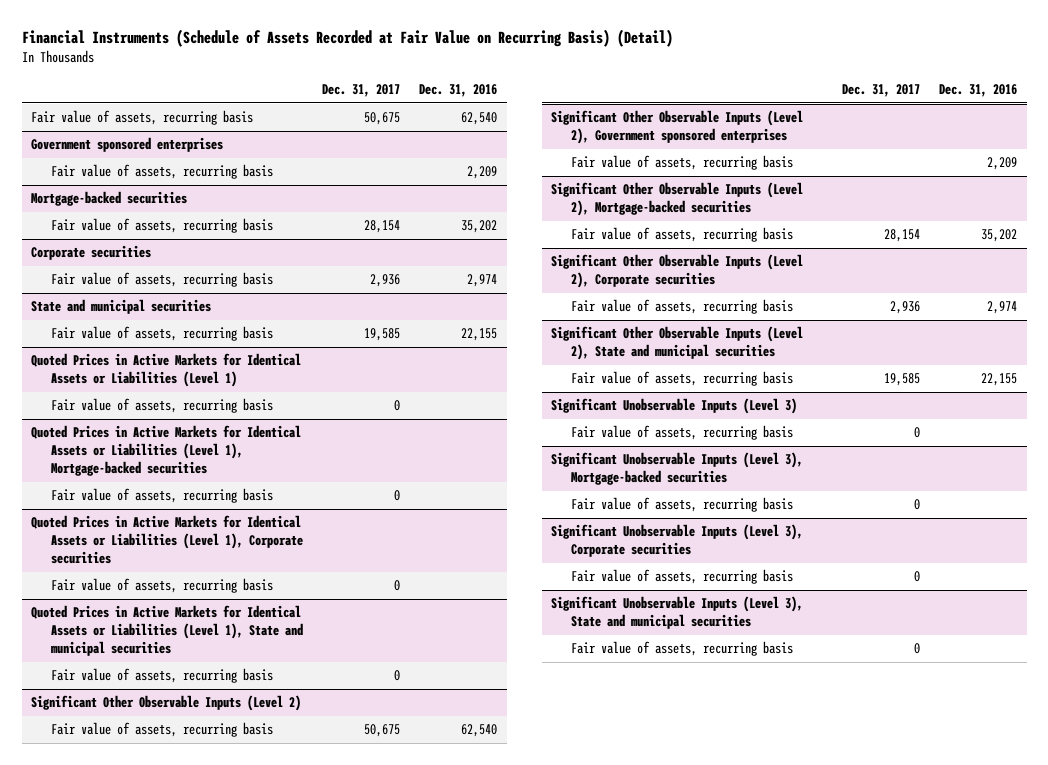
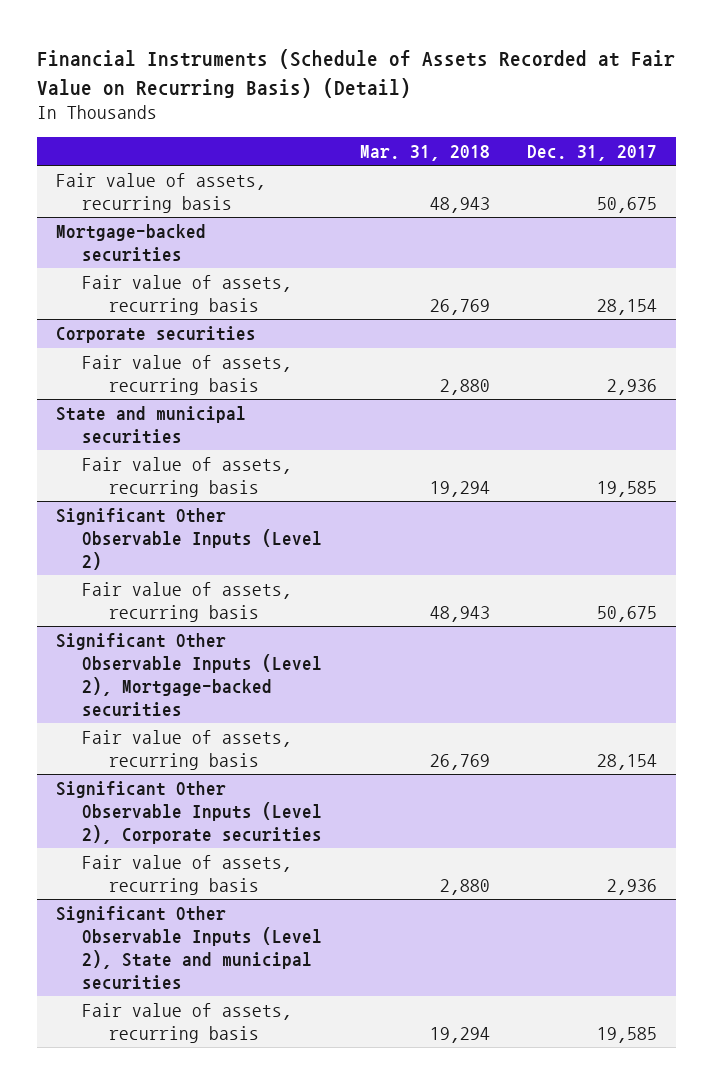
[419,84,498,98] Dec. 31, 2016 -> none
none -> [359,144,490,161] Mar. 31, 2018
[30,137,223,153] Government sponsored enterprises -> none
[51,164,274,180] Fair value of assets, recurring basis -> none
[30,353,301,388] Quoted Prices in Active Markets for Identical Assets or Liabilities (Level 1) -> none
[51,398,274,414] Fair value of assets, recurring basis -> none
[30,425,301,477] Quoted Prices in Active Markets for Identical Assets or Liabilities (Level 1), Mortgage-backed securities -> none
[51,488,274,504] Fair value of assets, recurring basis -> none
[30,515,304,565] Quoted Prices in Active Markets for Identical Assets or Liabilities (Level 1), Corporate securities -> none
[51,578,274,594] Fair value of assets, recurring basis -> none
[30,605,304,657] Quoted Prices in Active Markets for Identical Assets or Liabilities (Level 1), State and municipal securities -> none
[51,668,274,684] Fair value of assets, recurring basis -> none
[551,110,804,145] Significant Other Observable Inputs (Level 2), Government sponsored enterprises -> none
[571,155,794,171] Fair value of assets, recurring basis -> none
[551,398,798,415] Significant Unobservable Inputs (Level 3) -> none
[571,425,794,441] Fair value of assets, recurring basis -> none
[551,452,804,486] Significant Unobservable Inputs (Level 3), Mortgage-backed securities -> none
[571,497,794,513] Fair value of assets, recurring basis -> none
[551,524,804,558] Significant Unobservable Inputs (Level 3), Corporate securities -> none
[571,569,794,585] Fair value of assets, recurring basis -> none
[551,596,804,630] Significant Unobservable Inputs (Level 3), State and municipal securities -> none
[571,641,794,657] Fair value of assets, recurring basis -> none

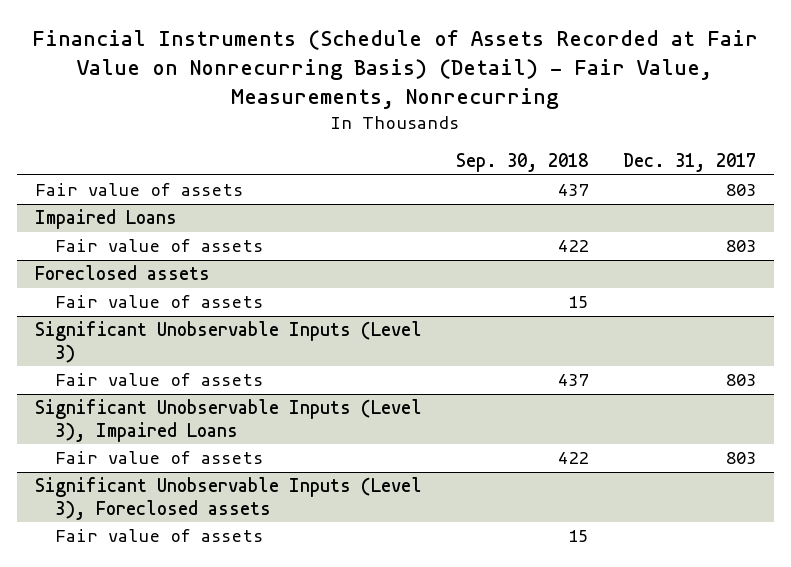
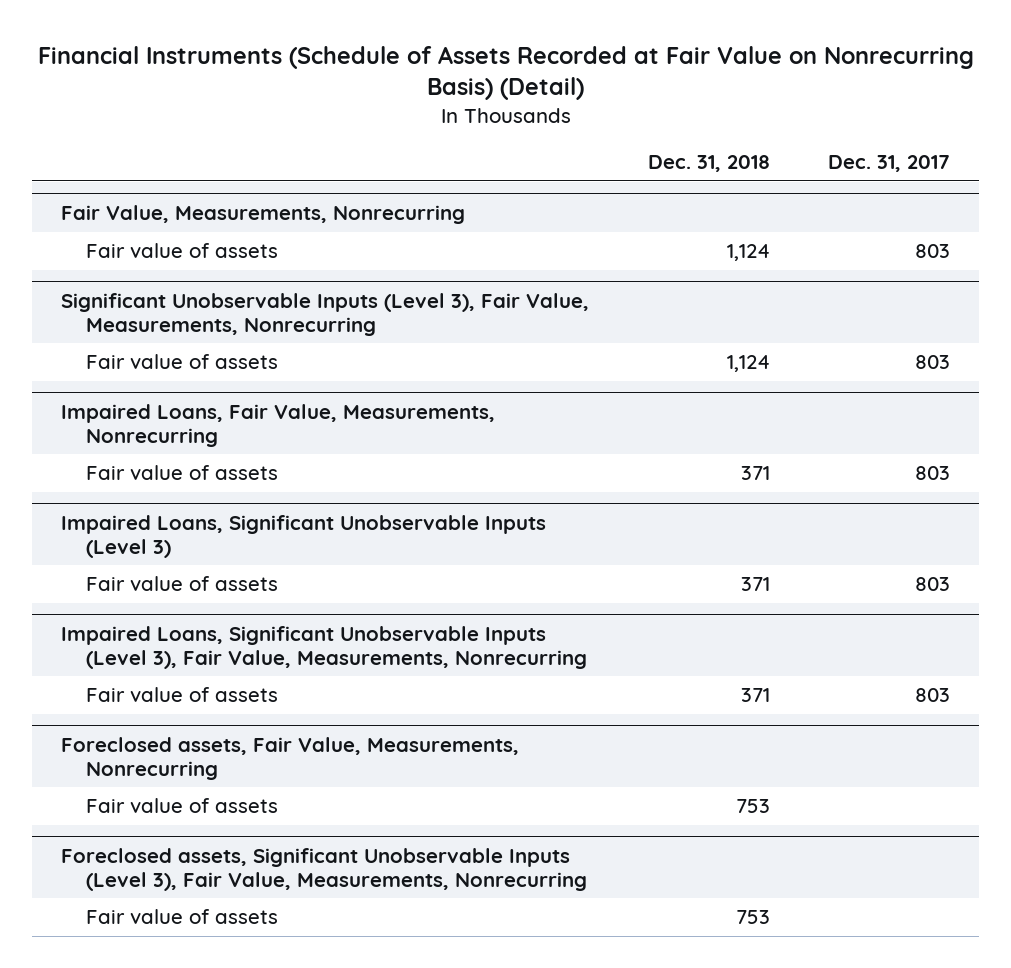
[32,29,759,109] Financial Instruments (Schedule of Assets Recorded at Fair Value on Nonrecurring Basis) (Detail) - Fair Value, Measurements, Nonrecurring -> [37,45,974,101] Financial Instruments (Schedule of Assets Recorded at Fair Value on Nonrecurring Basis) (Detail)
[456,153,589,173] Sep. 30, 2018 -> none
none -> [647,155,770,173] Dec. 31, 2018
none -> [61,204,466,224] Fair Value, Measurements, Nonrecurring
[34,209,177,230] Impaired Loans -> none
none -> [61,292,590,336] Significant Unobservable Inputs (Level 3), Fair Value, Measurements, Nonrecurring
[34,265,210,281] Foreclosed assets -> none
[54,295,263,309] Fair value of assets -> none
[34,321,422,363] Significant Unobservable Inputs (Level 3) -> none
none -> [61,403,496,447] Impaired Loans, Fair Value, Measurements, Nonrecurring
[34,399,422,442] Significant Unobservable Inputs (Level 3), Impaired Loans -> [61,514,547,558] Impaired Loans, Significant Unobservable Inputs (Level 3)
[34,477,422,520] Significant Unobservable Inputs (Level 3), Foreclosed assets -> none
none -> [61,625,587,669] Impaired Loans, Significant Unobservable Inputs (Level 3), Fair Value, Measurements, Nonrecurring
none -> [85,687,278,703] Fair value of assets
none -> [61,736,520,780] Foreclosed assets, Fair Value, Measurements, Nonrecurring
none -> [61,847,587,891] Foreclosed assets, Significant Unobservable Inputs (Level 3), Fair Value, Measurements, Nonrecurring
none -> [85,909,278,925] Fair value of assets

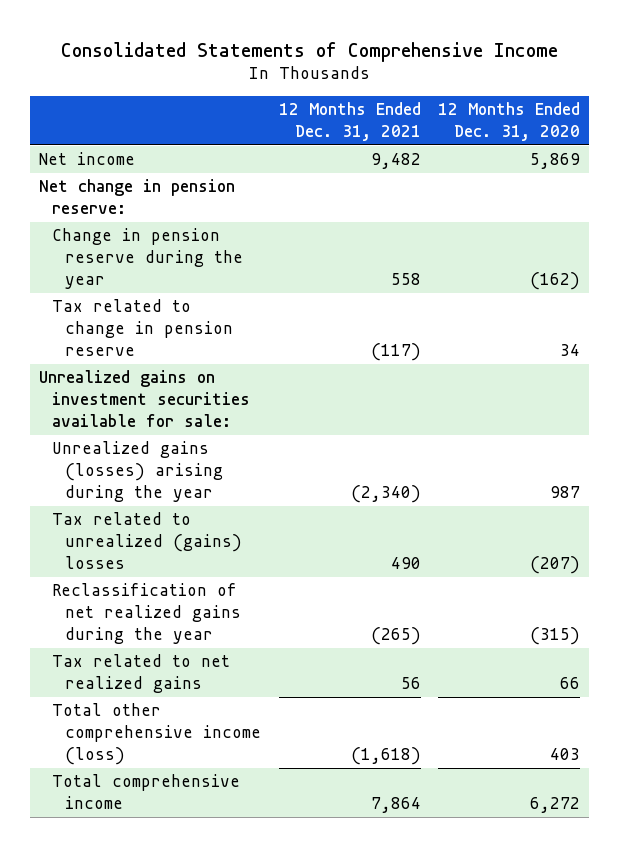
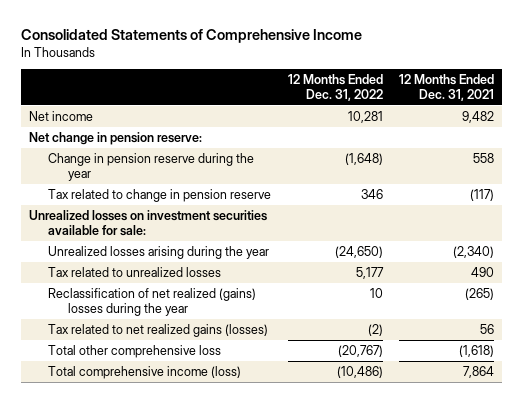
[438,102,581,142] 12 Months Ended Dec. 31, 2020 -> none
none -> [287,74,383,102] 12 Months Ended Dec. 31, 2022
[39,370,251,428] Unrealized gains on investment securities available for sale: -> [28,209,267,236] Unrealized losses on investment securities available for sale:
[52,441,223,503] Unrealized gains (losses) arising during the year -> [48,245,270,259] Unrealized losses arising during the year
[52,512,242,570] Tax related to unrealized (gains) losses -> [48,266,222,277] Tax related to unrealized losses
[52,583,241,645] Reclassification of net realized gains during the year -> [48,287,257,316] Reclassification of net realized (gains) losses during the year
[52,654,231,694] Tax related to net realized gains -> [48,323,269,337] Tax related to net realized gains (losses)
[52,703,261,766] Total other comprehensive income (loss) -> [48,344,222,358] Total other comprehensive loss
[52,774,241,810] Total comprehensive income -> [48,365,242,379] Total comprehensive income (loss)

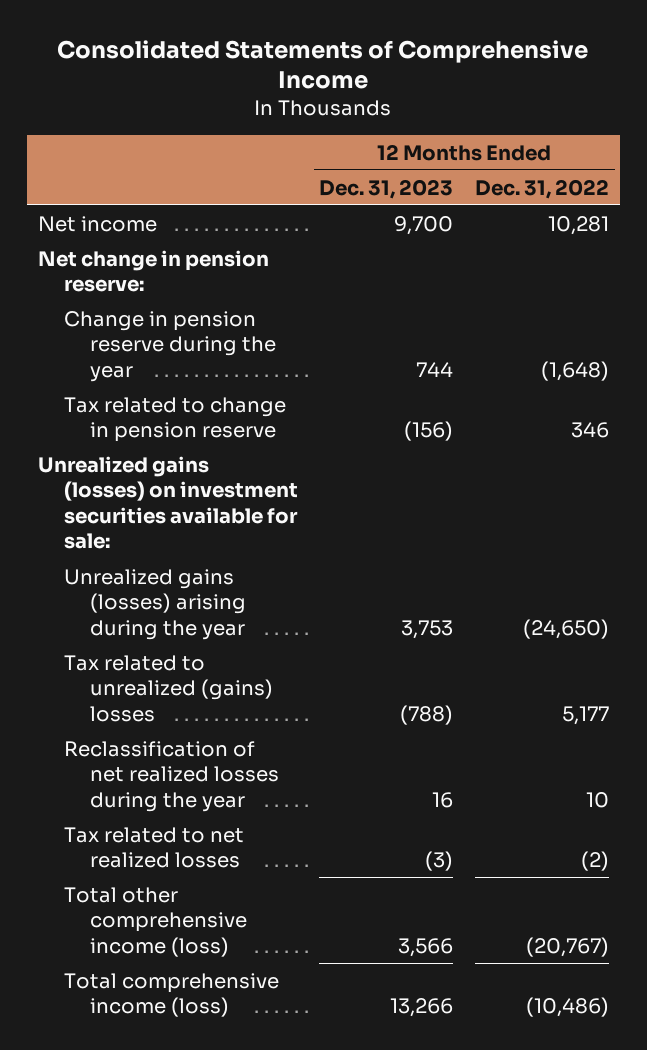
[398,74,494,102] 12 Months Ended Dec. 31, 2021 -> none
none -> [319,178,454,199] Dec. 31, 2023
[28,209,267,236] Unrealized losses on investment securities available for sale: -> [37,455,298,550] Unrealized gains (losses) on investment securities available for sale:
[48,245,270,259] Unrealized losses arising during the year -> [63,568,246,640] Unrealized gains (losses) arising during the year
[48,266,222,277] Tax related to unrealized losses -> [63,654,273,722] Tax related to unrealized (gains) losses
[48,287,257,316] Reclassification of net realized (gains) losses during the year -> [63,740,279,812] Reclassification of net realized losses during the year
[48,323,269,337] Tax related to net realized gains (losses) -> [63,826,244,869] Tax related to net realized losses
[48,344,222,358] Total other comprehensive loss -> [63,886,247,957] Total other comprehensive income (loss)

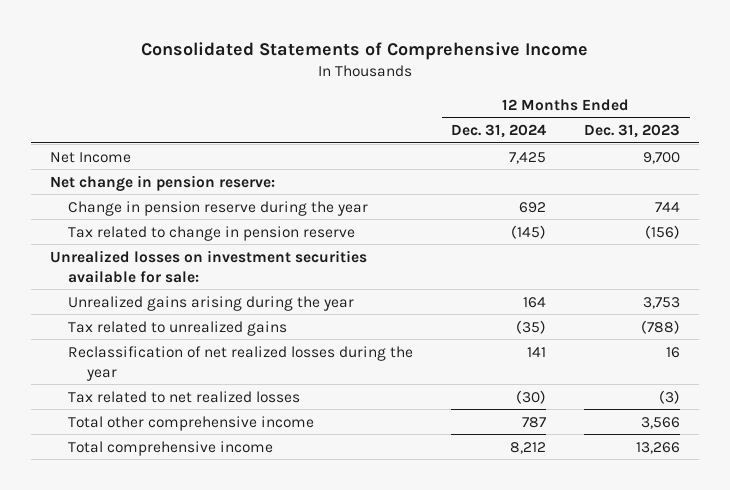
[475,178,610,199] Dec. 31, 2022 -> none
none -> [451,123,547,138] Dec. 31, 2024
[37,215,157,232] Net income -> [49,151,131,163] Net Income
[37,455,298,550] Unrealized gains (losses) on investment securities available for sale: -> [49,249,367,283] Unrealized losses on investment securities available for sale:
[63,568,246,640] Unrealized gains (losses) arising during the year -> [68,295,355,311] Unrealized gains arising during the year
[63,654,273,722] Tax related to unrealized (gains) losses -> [68,320,288,336] Tax related to unrealized gains
[63,886,247,957] Total other comprehensive income (loss) -> [68,415,315,431] Total other comprehensive income
[63,972,279,1018] Total comprehensive income (loss) -> [68,440,274,456] Total comprehensive income

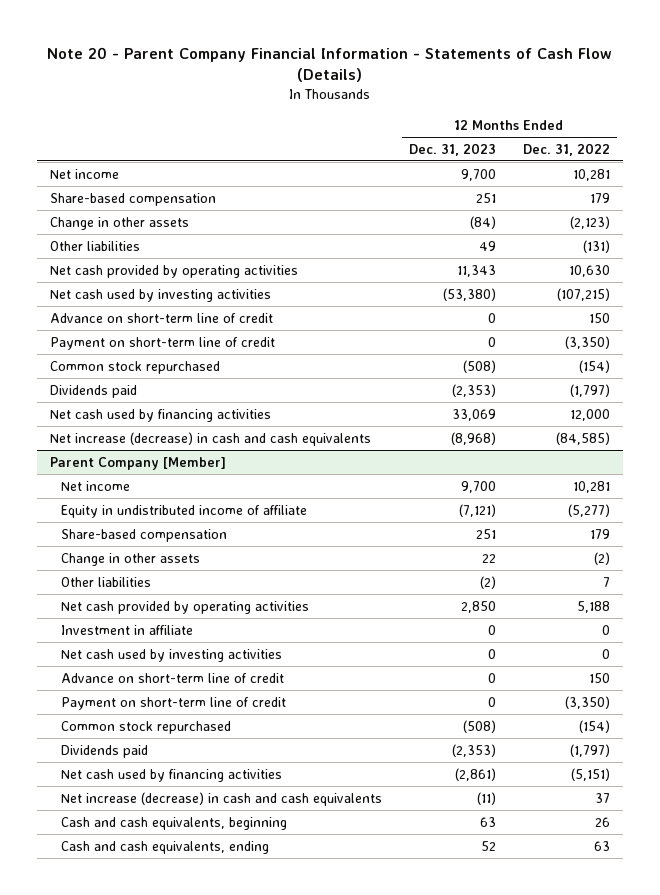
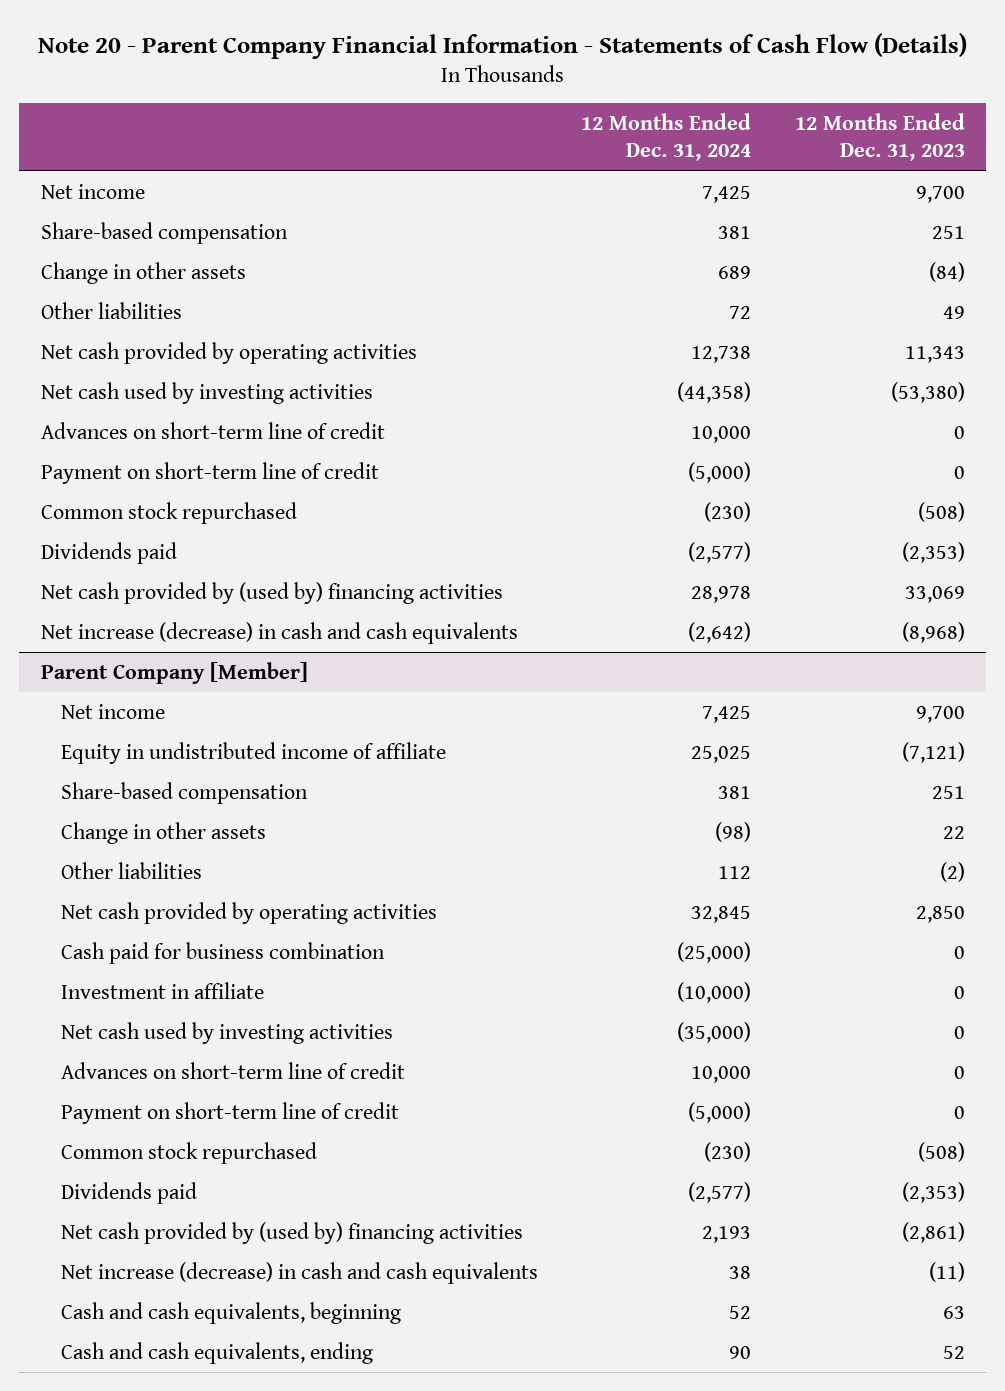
[522,142,610,156] Dec. 31, 2022 -> none
none -> [581,113,752,162] 12 Months Ended Dec. 31, 2024
[50,312,274,323] Advance on short-term line of credit -> [40,421,385,439] Advances on short-term line of credit
[50,408,272,422] Net cash used by financing activities -> [40,581,503,604] Net cash provided by (used by) financing activities
none -> [61,941,386,964] Cash paid for business combination
[60,672,284,683] Advance on short-term line of credit -> [61,1061,406,1079] Advances on short-term line of credit
[60,768,282,782] Net cash used by financing activities -> [61,1221,524,1244] Net cash provided by (used by) financing activities

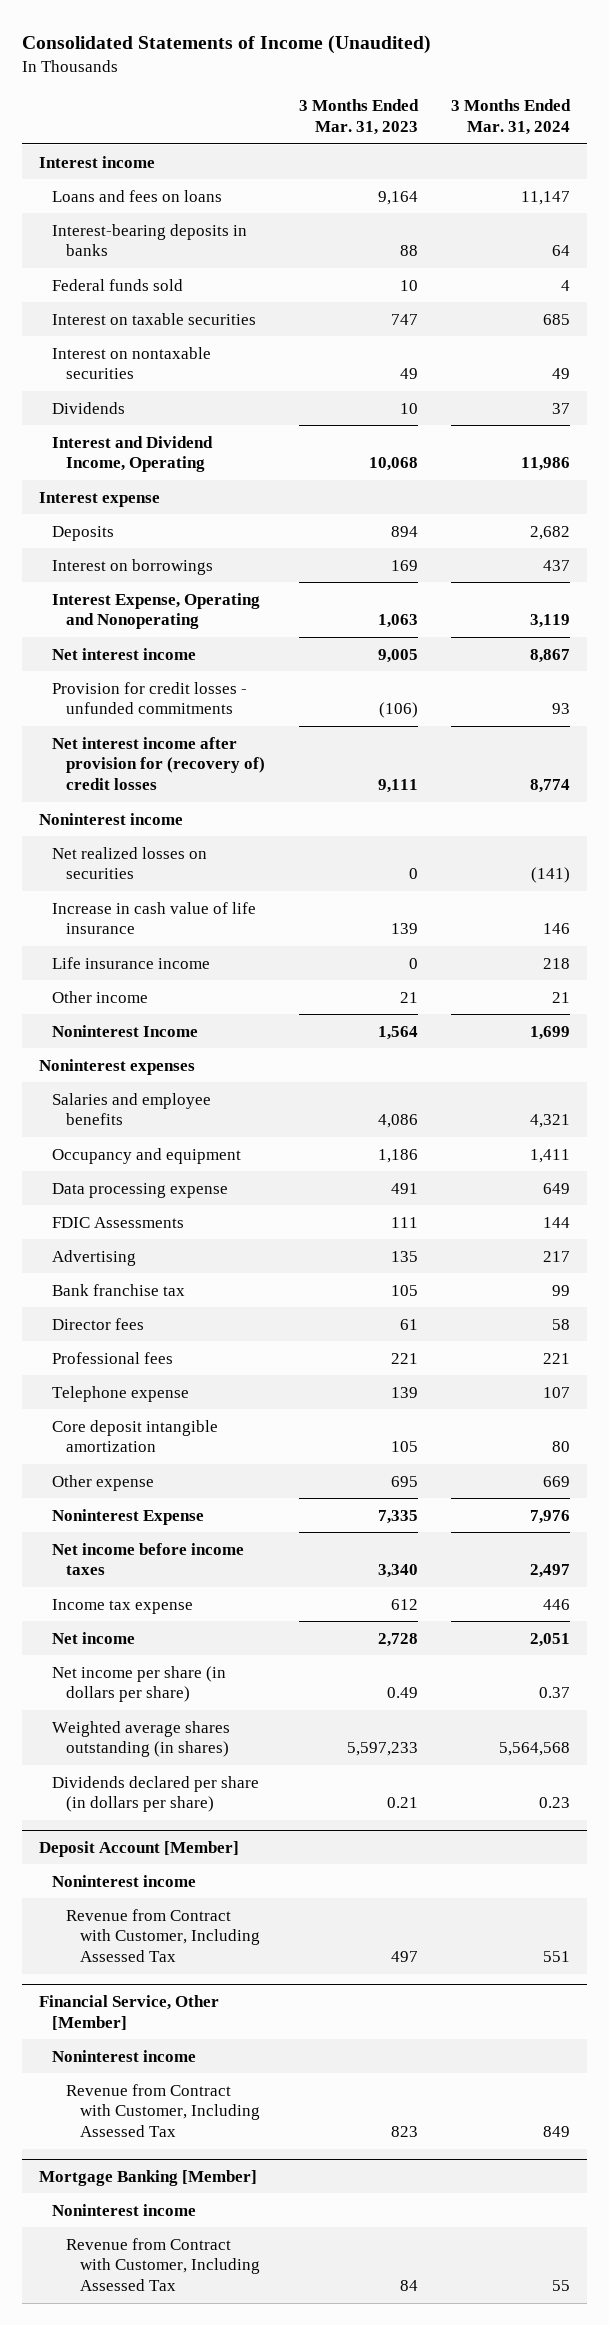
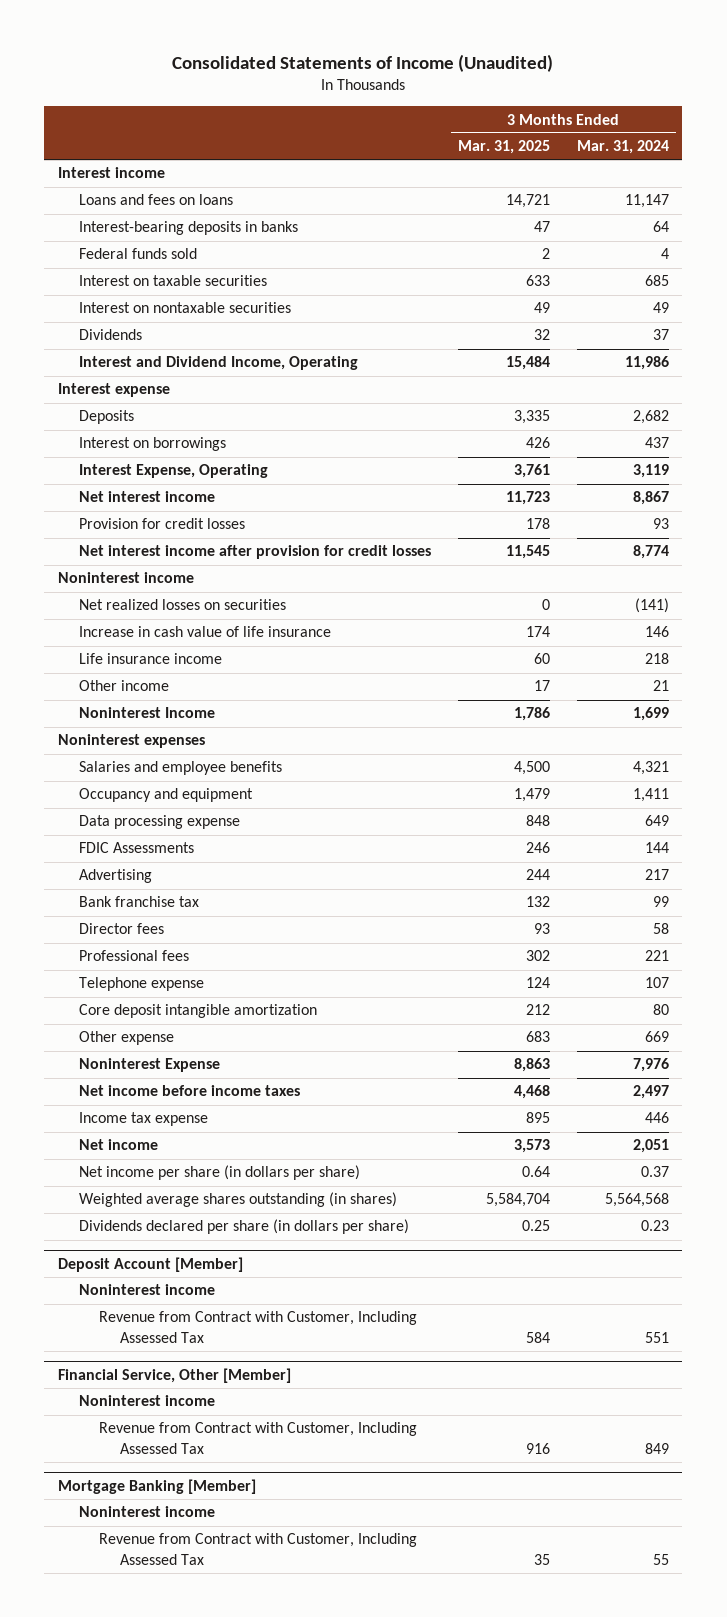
[298,99,419,136] 3 Months Ended Mar. 31, 2023 -> none
none -> [457,140,550,155] Mar. 31, 2025
[52,592,261,630] Interest Expense, Operating and Nonoperating -> [78,464,268,479] Interest Expense, Operating
[52,681,248,715] Provision for credit losses - unfunded commitments -> [78,518,245,530] Provision for credit losses
[52,736,266,791] Net interest income after provision for (recovery of) credit losses -> [78,545,431,560] Net interest income after provision for credit losses

